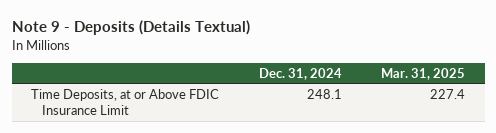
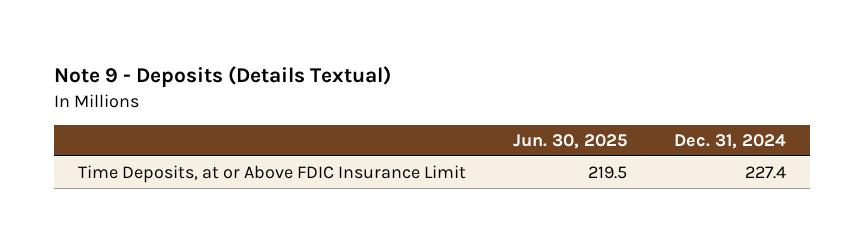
[380,68,465,81] Mar. 31, 2025 -> none
none -> [512,134,627,150] Jun. 30, 2025
[306,88,342,99] 248.1 -> [744,166,786,180] 227.4

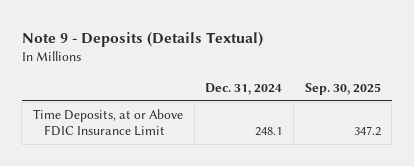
[512,134,627,150] Jun. 30, 2025 -> none
none -> [304,82,381,95] Sep. 30, 2025
[744,166,786,180] 227.4 -> [255,127,283,137] 248.1

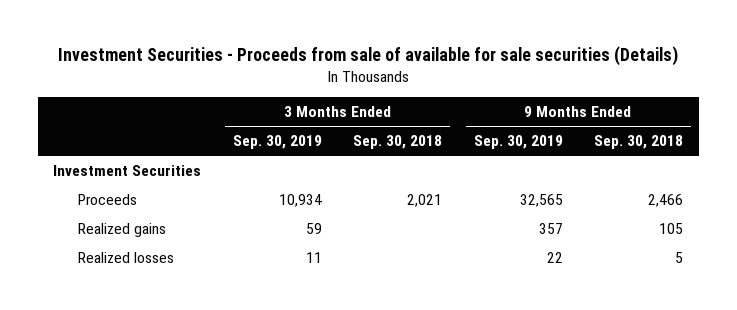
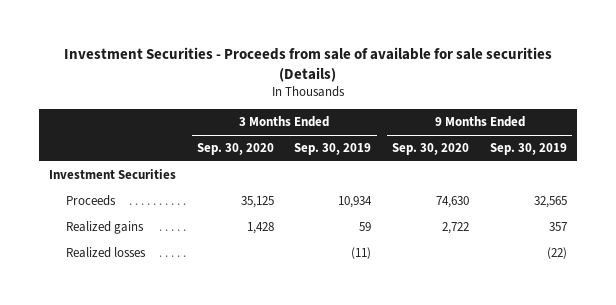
[353,135,443,150] Sep. 30, 2018 -> none
[594,135,684,150] Sep. 30, 2018 -> none
none -> [196,143,274,156] Sep. 30, 2020
none -> [392,143,470,156] Sep. 30, 2020
[305,251,322,263] 11 -> [351,247,372,260] (11)
[546,251,563,263] 22 -> [546,247,567,260] (22)

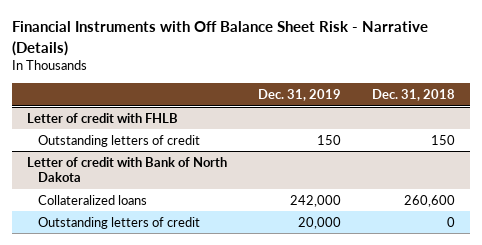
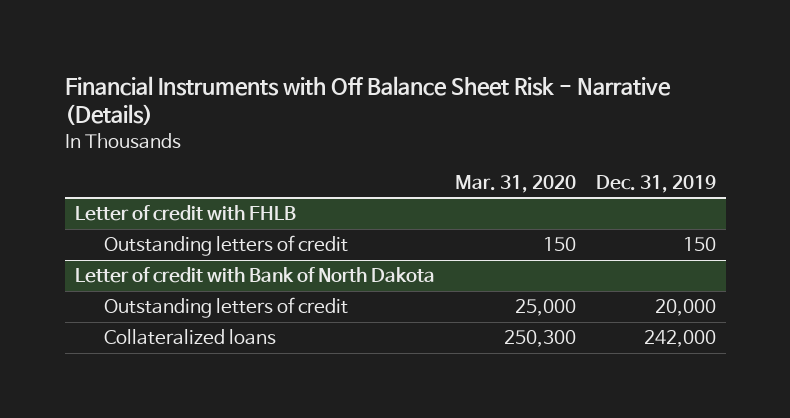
[371,89,455,102] Dec. 31, 2018 -> none
none -> [454,174,576,193] Mar. 31, 2020
[37,194,147,205] Collateralized loans -> [103,329,276,346] Collateralized loans

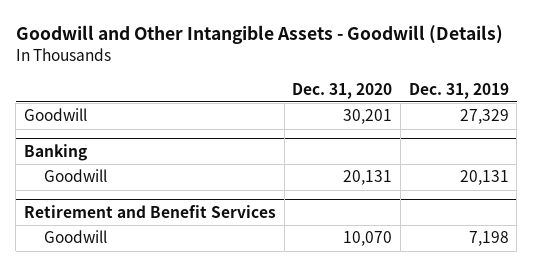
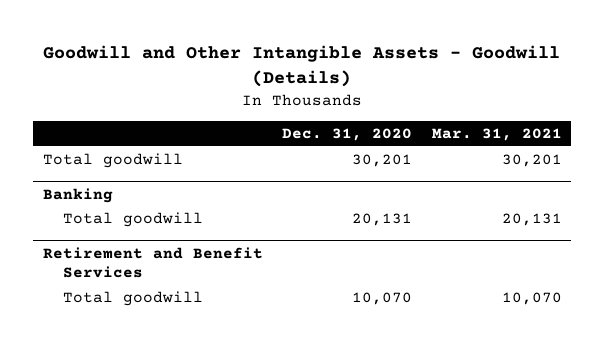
[408,82,509,99] Dec. 31, 2019 -> none
none -> [431,128,562,142] Mar. 31, 2021
[24,108,88,122] Goodwill -> [42,153,183,169] Total goodwill
[44,169,108,183] Goodwill -> [62,212,203,228] Total goodwill
[44,230,108,244] Goodwill -> [62,291,203,307] Total goodwill

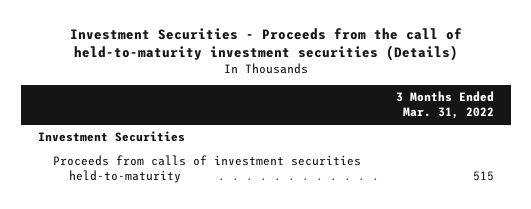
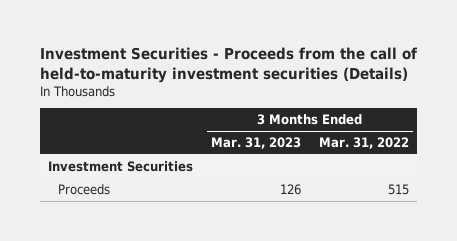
none -> [210,137,301,150] Mar. 31, 2023
[53,155,362,184] Proceeds from calls of investment securities held-to-maturity -> [58,183,111,195] Proceeds

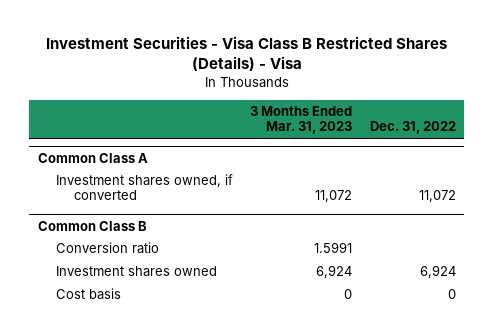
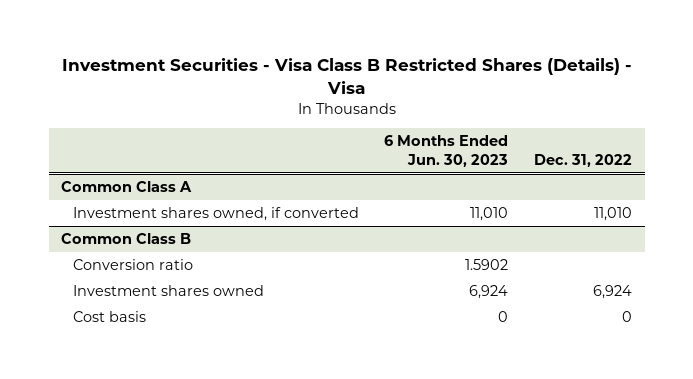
[250,106,353,135] 3 Months Ended Mar. 31, 2023 -> none
none -> [384,135,509,167] 6 Months Ended Jun. 30, 2023
[418,190,456,203] 11,072 -> [593,207,632,222] 11,010

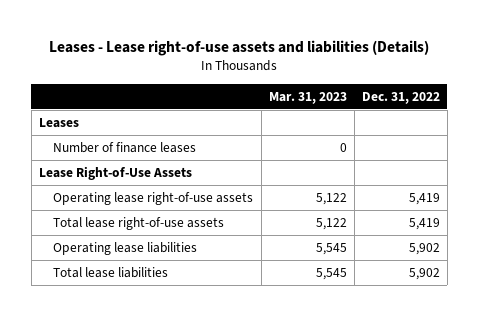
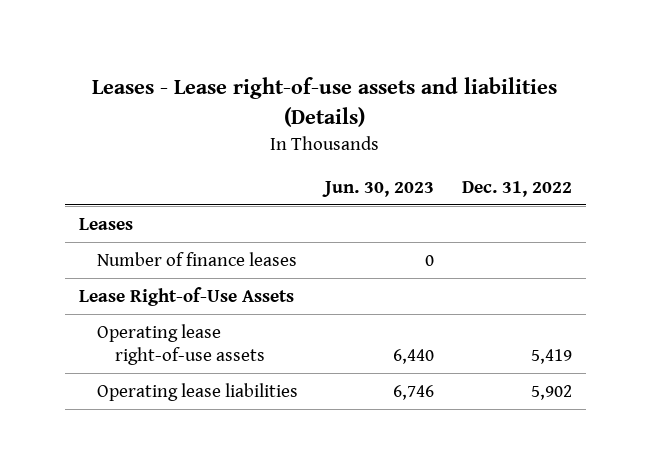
[268,91,347,104] Mar. 31, 2023 -> none
none -> [322,180,435,197] Jun. 30, 2023
[53,216,225,230] Total lease right-of-use assets -> none
[53,266,169,278] Total lease liabilities -> none

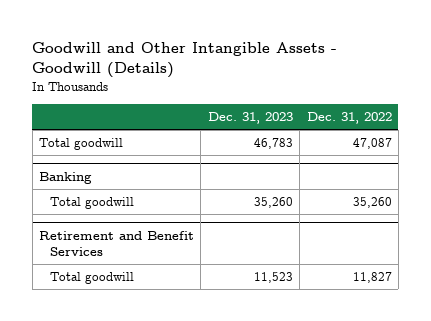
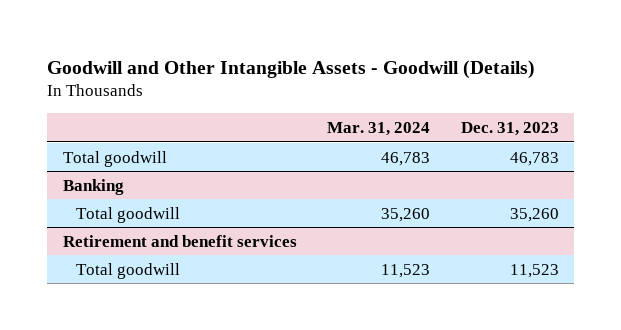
[306,111,392,124] Dec. 31, 2022 -> none
none -> [327,121,431,136] Mar. 31, 2024
[39,230,195,257] Retirement and Benefit Services -> [62,234,297,247] Retirement and benefit services

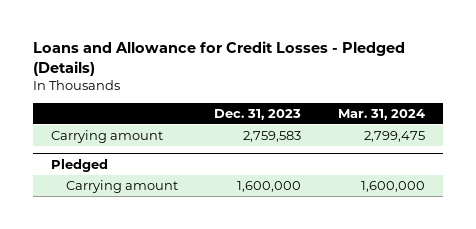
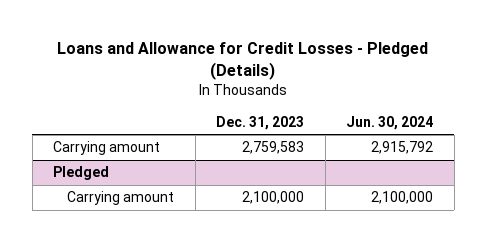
[337,108,425,120] Mar. 31, 2024 -> none
none -> [346,115,434,130] Jun. 30, 2024
[237,181,302,193] 1,600,000 -> [242,191,305,205] 2,100,000

